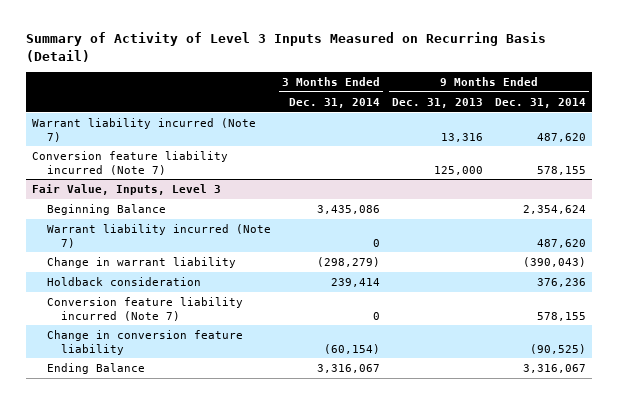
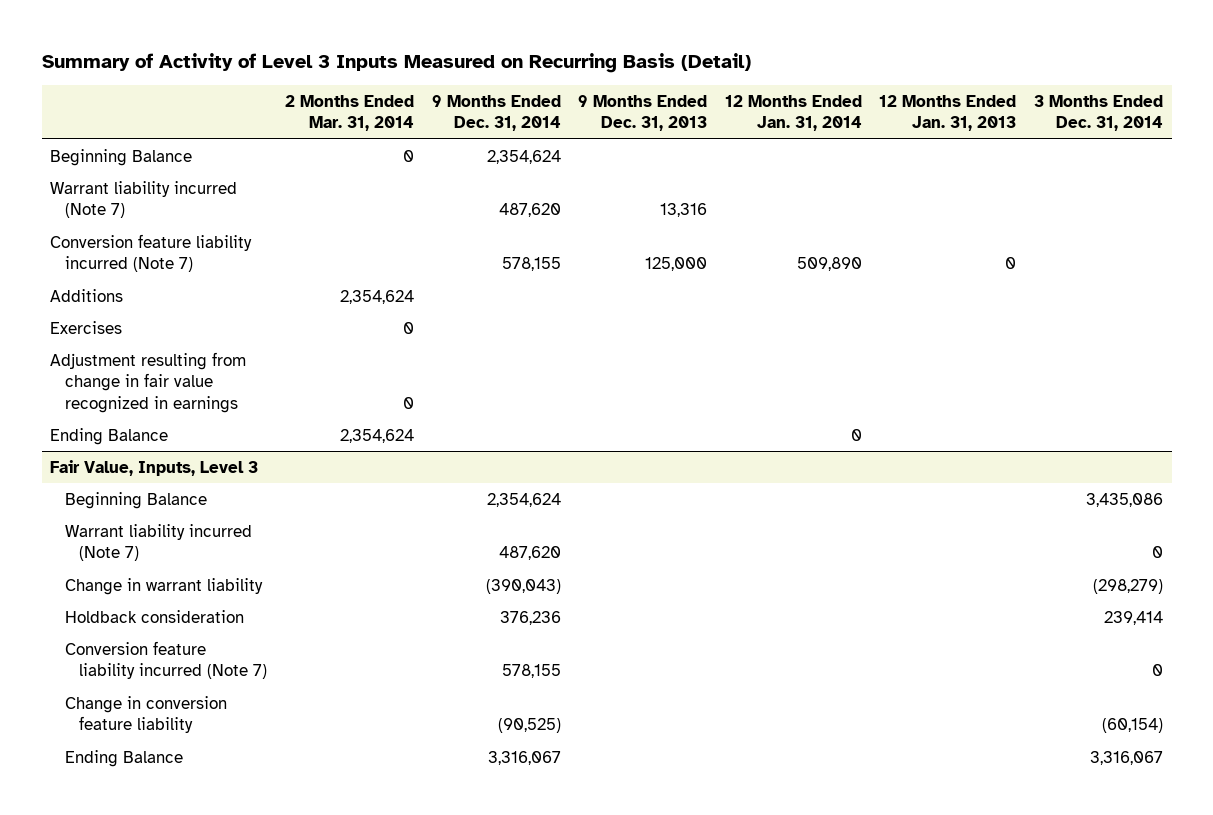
none -> [285,94,415,132] 2 Months Ended Mar. 31, 2014
none -> [724,94,862,132] 12 Months Ended Jan. 31, 2014
none -> [879,94,1017,132] 12 Months Ended Jan. 31, 2013
none -> [50,148,193,166] Beginning Balance
none -> [50,288,124,302] Additions
none -> [50,320,123,334] Exercises
none -> [50,351,247,414] Adjustment resulting from change in fair value recognized in earnings
none -> [50,427,169,445] Ending Balance

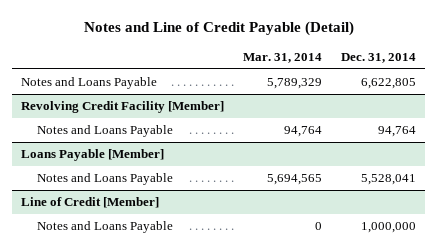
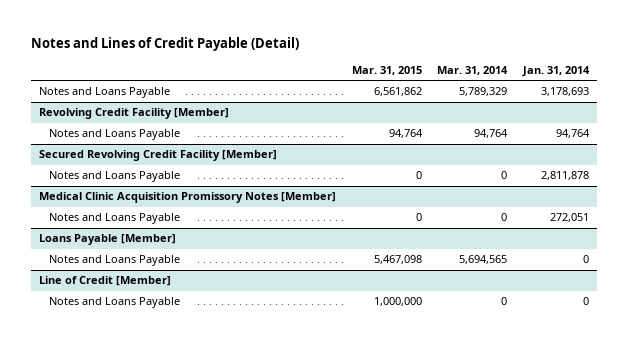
[83,21,354,37] Notes and Line of Credit Payable (Detail) -> [31,37,300,52] Notes and Lines of Credit Payable (Detail)
[341,53,417,64] Dec. 31, 2014 -> none
none -> [351,65,422,75] Mar. 31, 2015
none -> [521,65,590,77] Jan. 31, 2014
none -> [38,150,277,162] Secured Revolving Credit Facility [Member]
none -> [49,171,181,183] Notes and Loans Payable
none -> [38,192,336,204] Medical Clinic Acquisition Promissory Notes [Member]
none -> [49,213,181,225] Notes and Loans Payable

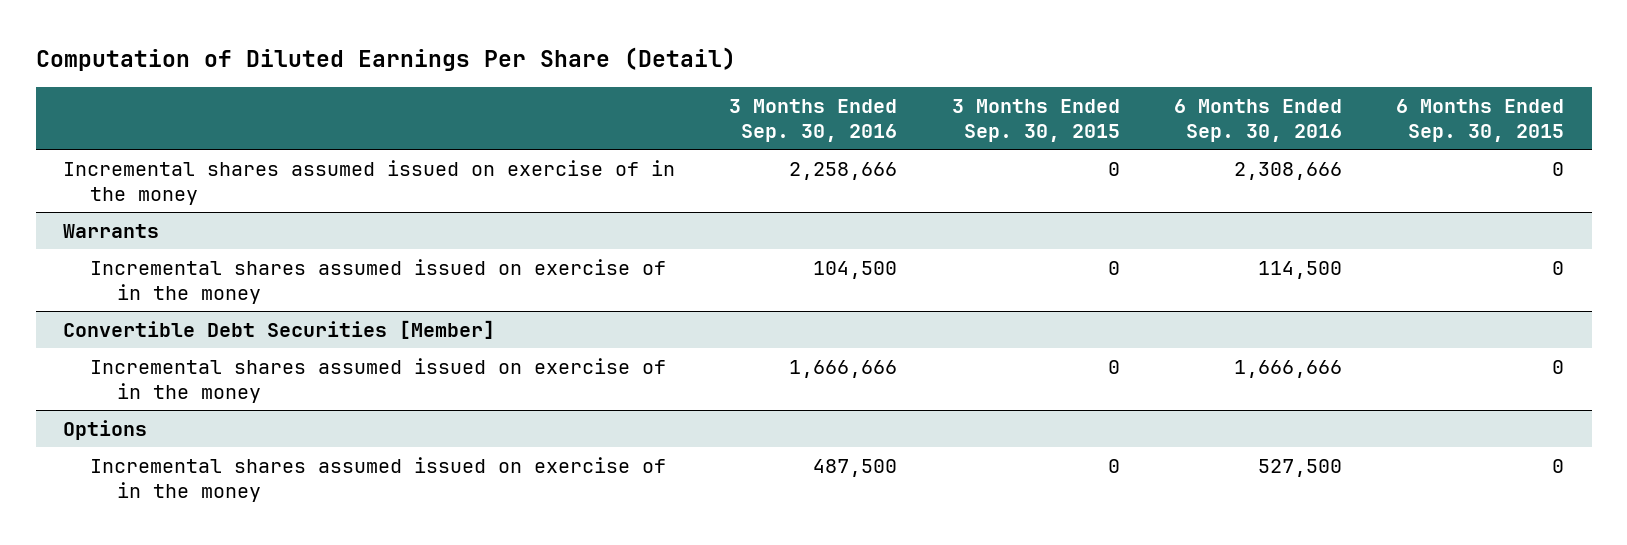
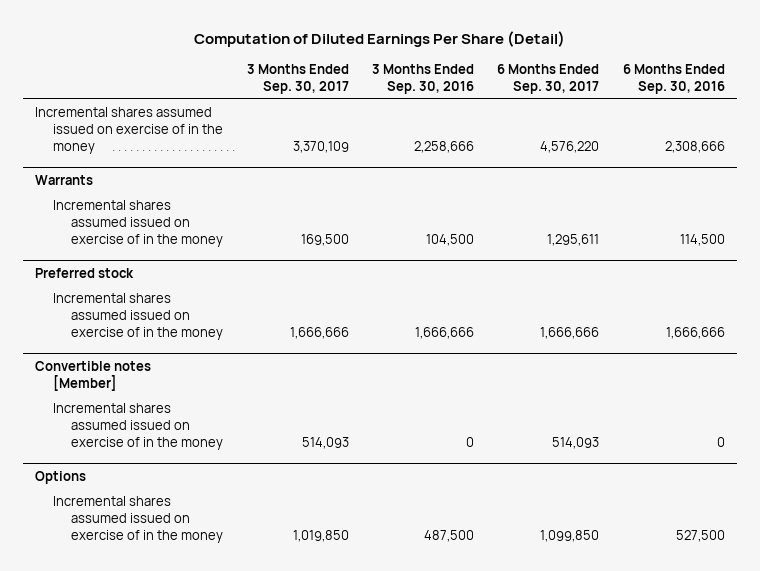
[951,98,1120,142] 3 Months Ended Sep. 30, 2015 -> none
[1396,98,1565,142] 6 Months Ended Sep. 30, 2015 -> none
none -> [246,64,349,95] 3 Months Ended Sep. 30, 2017
none -> [497,64,600,95] 6 Months Ended Sep. 30, 2017
[62,319,495,339] Convertible Debt Securities [Member] -> none
none -> [35,267,135,278] Preferred stock
none -> [35,360,152,391] Convertible notes [Member]
none -> [53,403,224,451] Incremental shares assumed issued on exercise of in the money

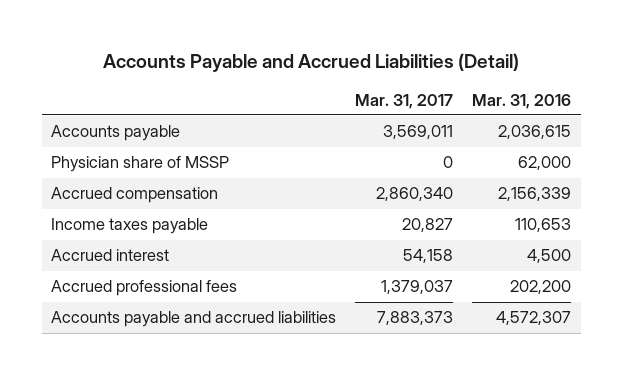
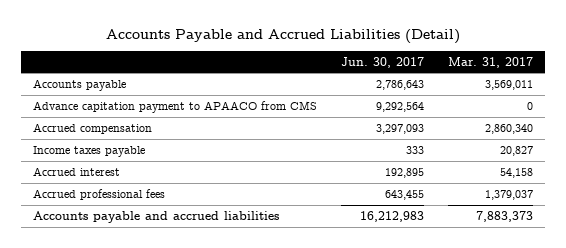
[472,93,572,109] Mar. 31, 2016 -> none
none -> [340,56,424,68] Jun. 30, 2017
[51,156,230,173] Physician share of MSSP -> none
none -> [32,100,317,113] Advance capitation payment to APAACO from CMS

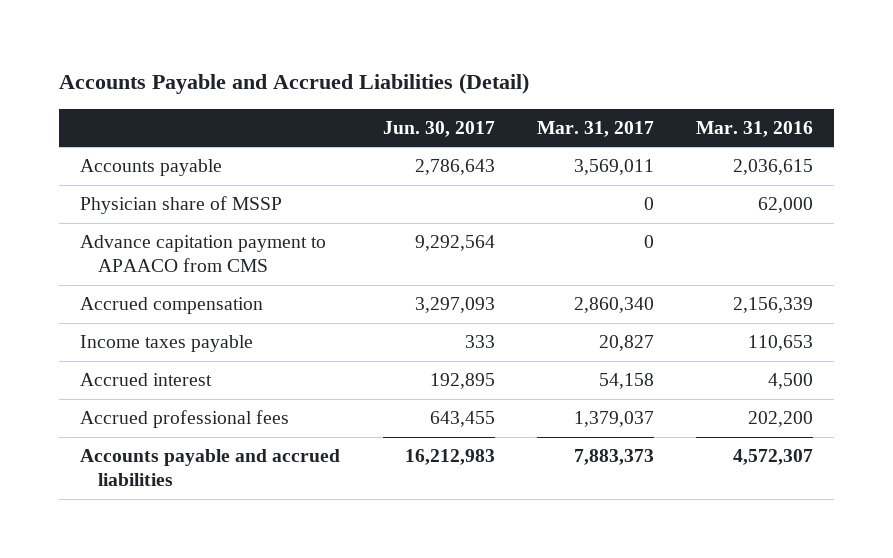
none -> [695,120,813,137] Mar. 31, 2016
none -> [80,196,283,215] Physician share of MSSP

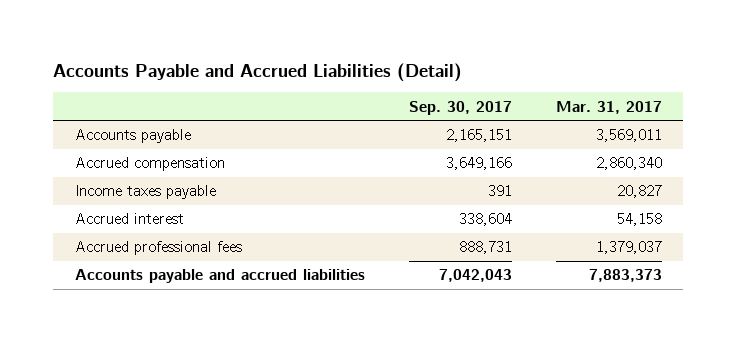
[382,120,495,137] Jun. 30, 2017 -> none
[695,120,813,137] Mar. 31, 2016 -> none
none -> [408,100,512,115] Sep. 30, 2017
[80,196,283,215] Physician share of MSSP -> none
[80,235,327,273] Advance capitation payment to APAACO from CMS -> none

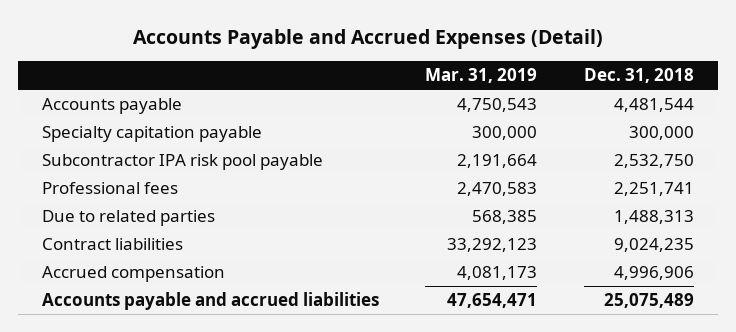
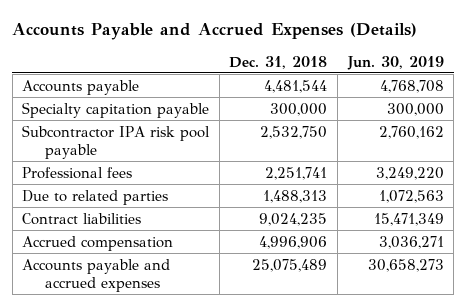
[132,29,603,50] Accounts Payable and Accrued Expenses (Detail) -> [12,23,418,41] Accounts Payable and Accrued Expenses (Details)
[425,68,538,84] Mar. 31, 2019 -> none
none -> [346,55,444,70] Jun. 30, 2019
[41,292,379,311] Accounts payable and accrued liabilities -> [22,258,171,292] Accounts payable and accrued expenses

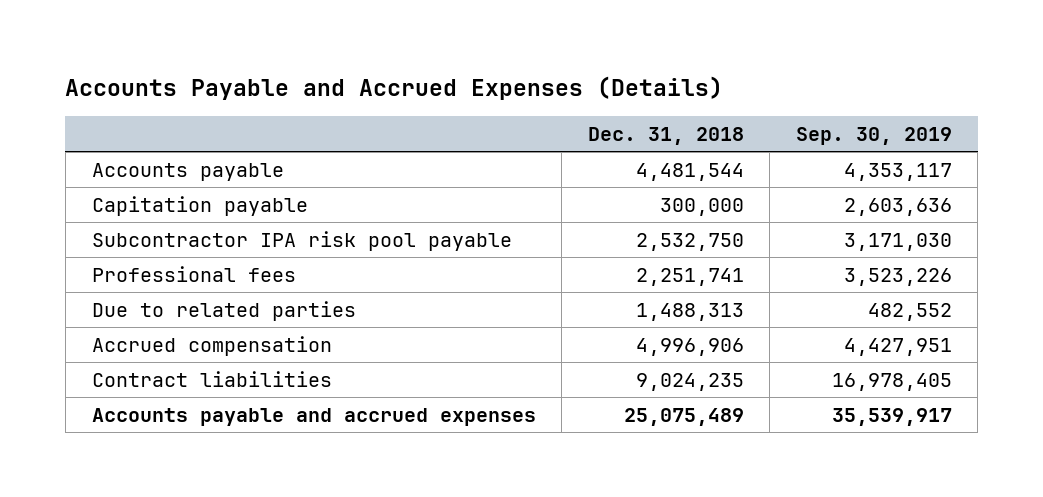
[346,55,444,70] Jun. 30, 2019 -> none
none -> [795,126,952,145] Sep. 30, 2019
[22,101,210,118] Specialty capitation payable -> [91,195,308,216] Capitation payable
[22,212,142,225] Contract liabilities -> [91,370,332,387] Contract liabilities

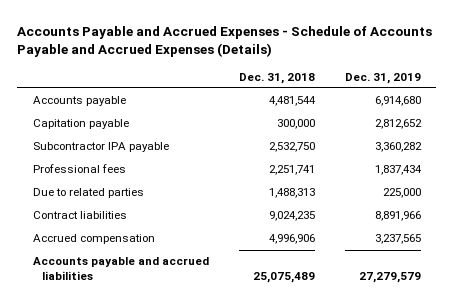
[65,76,724,101] Accounts Payable and Accrued Expenses (Details) -> [17,25,433,57] Accounts Payable and Accrued Expenses - Schedule of Accounts Payable and Accrued Expenses (Details)
[795,126,952,145] Sep. 30, 2019 -> none
none -> [344,72,421,84] Dec. 31, 2019
[91,230,512,251] Subcontractor IPA risk pool payable -> [32,142,169,153] Subcontractor IPA payable
[91,335,332,356] Accrued compensation -> [32,234,155,245] Accrued compensation
[91,407,536,426] Accounts payable and accrued expenses -> [32,257,209,280] Accounts payable and accrued liabilities

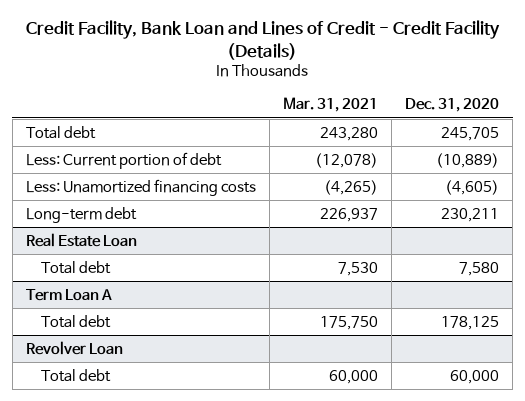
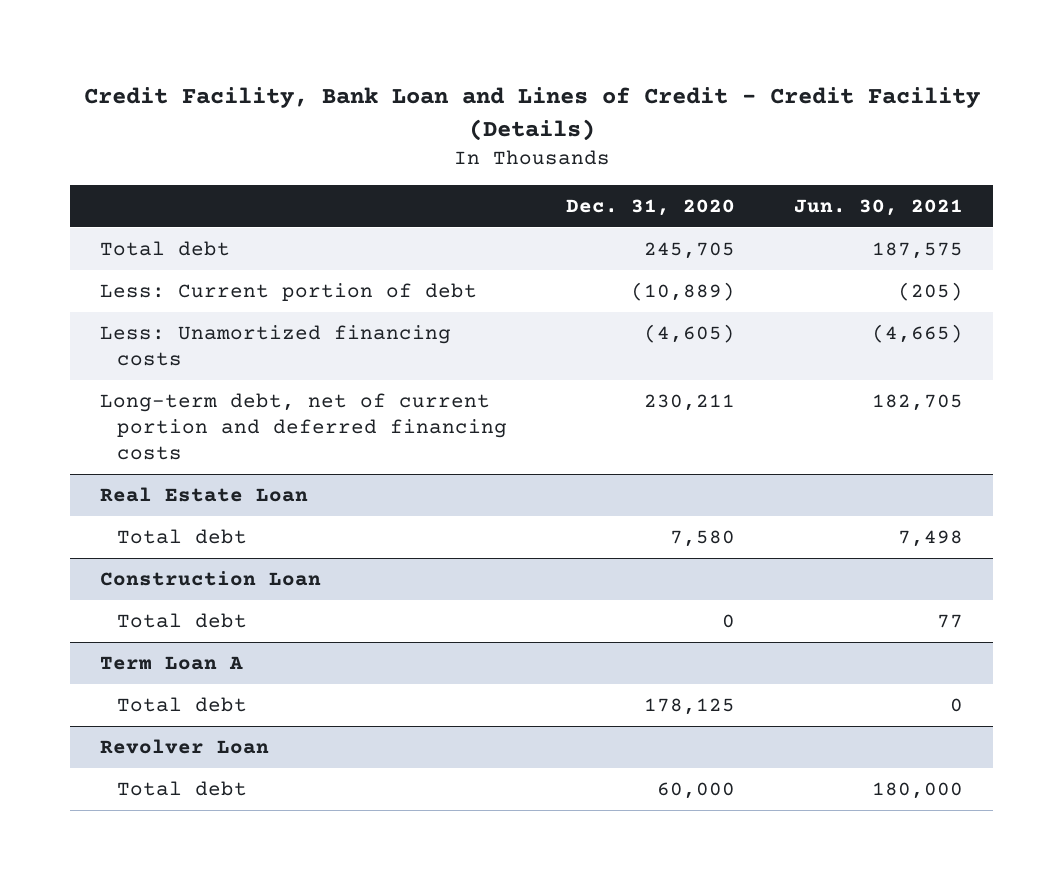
[282,97,378,113] Mar. 31, 2021 -> none
none -> [794,198,964,216] Jun. 30, 2021
[25,206,137,223] Long-term debt -> [100,393,507,461] Long-term debt, net of current portion and deferred financing costs
none -> [100,571,322,587] Construction Loan
none -> [116,613,247,629] Total debt

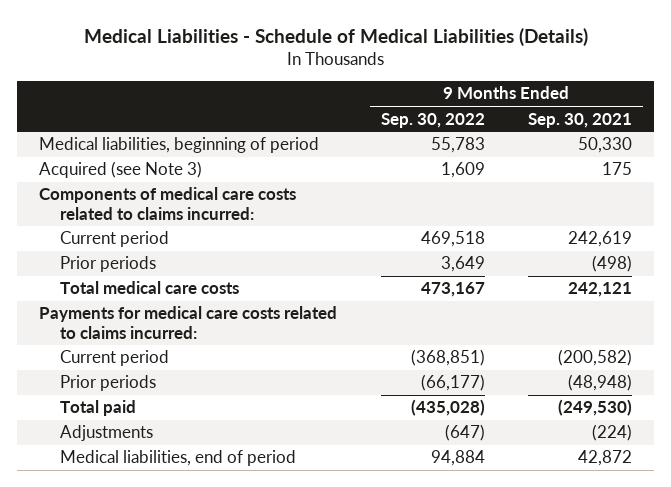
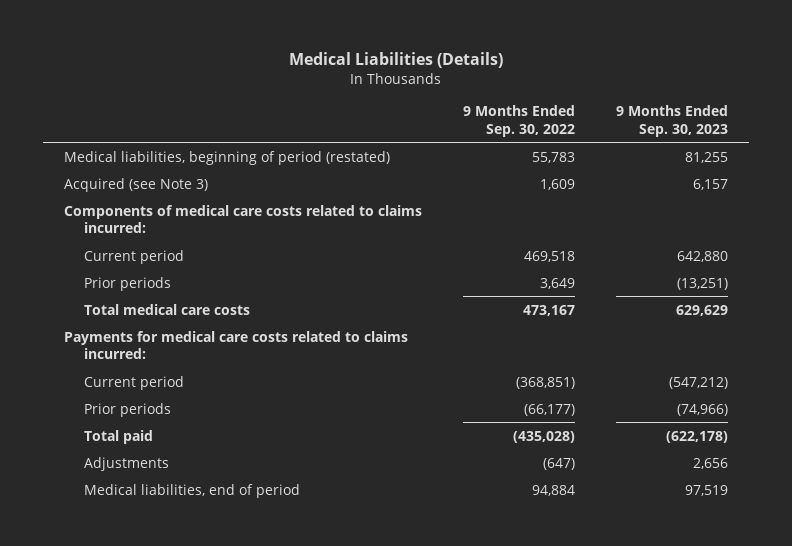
[83,27,588,46] Medical Liabilities - Schedule of Medical Liabilities (Details) -> [288,51,503,68] Medical Liabilities (Details)
[528,112,633,128] Sep. 30, 2021 -> none
none -> [616,105,729,137] 9 Months Ended Sep. 30, 2023
[39,137,320,154] Medical liabilities, beginning of period -> [63,150,390,165] Medical liabilities, beginning of period (restated)

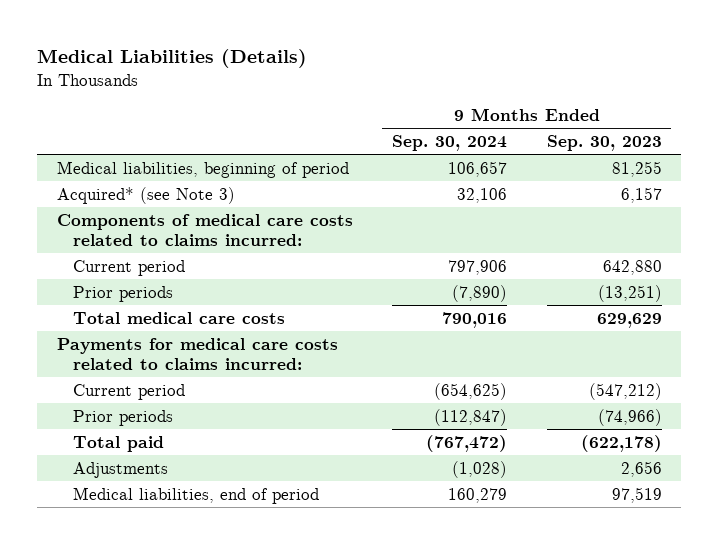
[462,105,575,137] 9 Months Ended Sep. 30, 2022 -> none
none -> [392,134,508,151] Sep. 30, 2024
[63,150,390,165] Medical liabilities, beginning of period (restated) -> [56,160,349,178] Medical liabilities, beginning of period
[63,177,208,192] Acquired (see Note 3) -> [56,186,235,204] Acquired* (see Note 3)

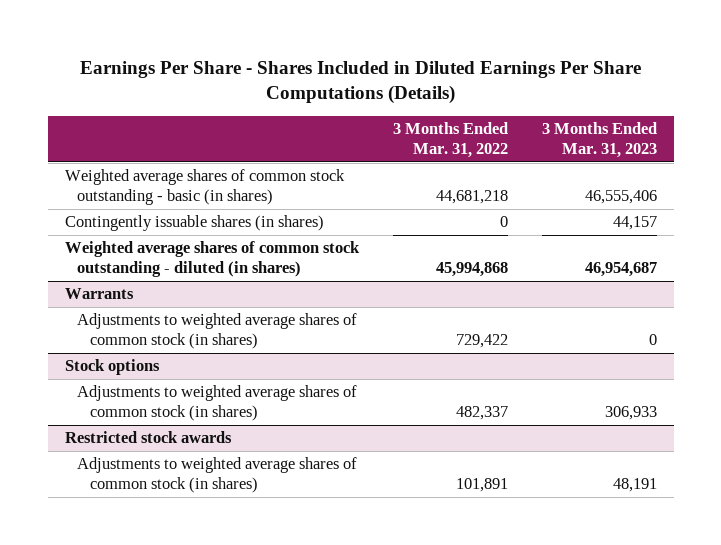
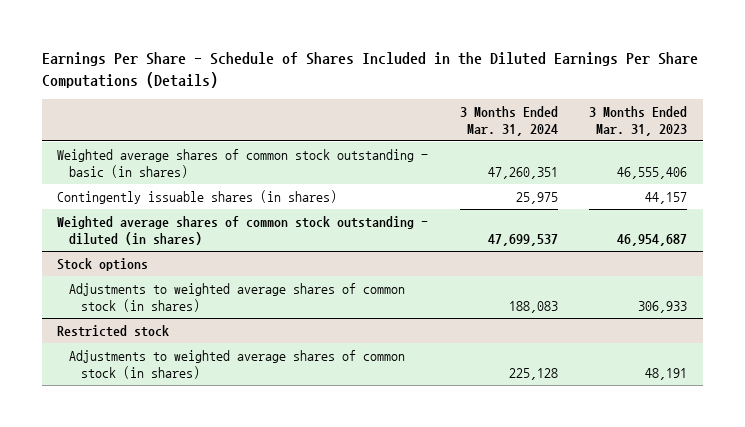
[79,60,641,105] Earnings Per Share - Shares Included in Diluted Earnings Per Share Computations (Details) -> [41,52,698,88] Earnings Per Share - Schedule of Shares Included in the Diluted Earnings Per Share Computations (Details)
[392,122,508,159] 3 Months Ended Mar. 31, 2022 -> none
none -> [459,105,558,136] 3 Months Ended Mar. 31, 2024
[64,288,134,300] Warrants -> none
[77,313,358,350] Adjustments to weighted average shares of common stock (in shares) -> none
[64,431,232,444] Restricted stock awards -> [57,324,170,337] Restricted stock

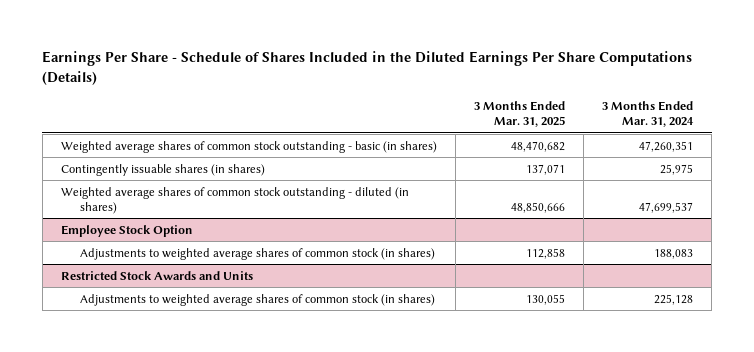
[589,105,688,136] 3 Months Ended Mar. 31, 2023 -> none
none -> [473,100,565,128] 3 Months Ended Mar. 31, 2025
[57,257,149,271] Stock options -> [60,224,193,237] Employee Stock Option
[57,324,170,337] Restricted stock -> [60,270,253,280] Restricted Stock Awards and Units

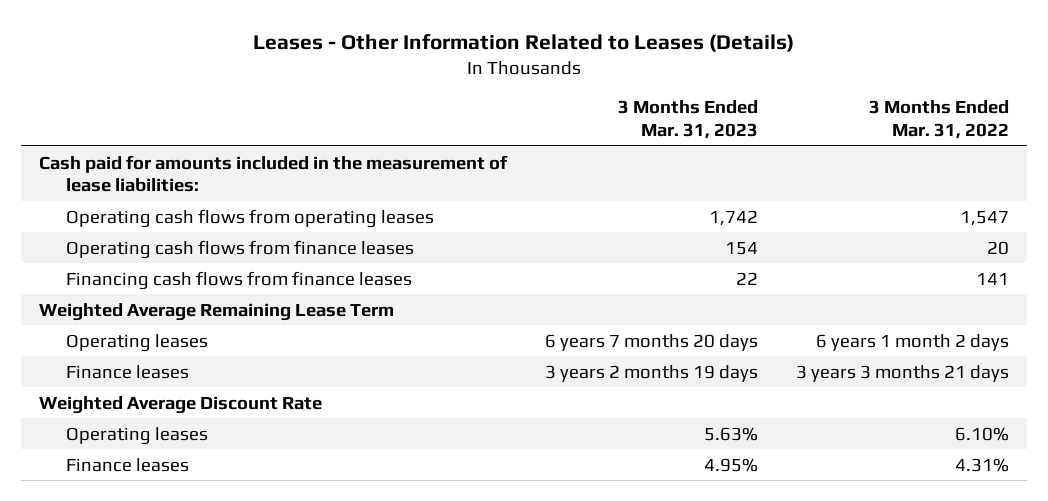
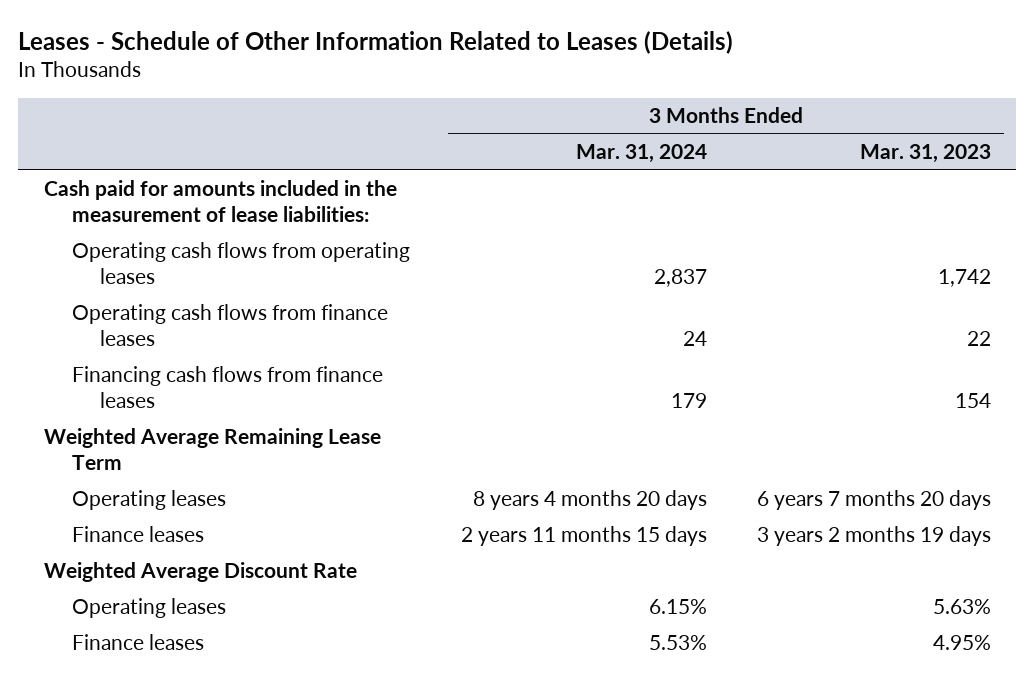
[253,33,795,52] Leases - Other Information Related to Leases (Details) -> [18,30,734,54] Leases - Schedule of Other Information Related to Leases (Details)
[868,100,1009,139] 3 Months Ended Mar. 31, 2022 -> none
none -> [575,144,707,164] Mar. 31, 2024
[725,241,759,255] 154 -> [967,330,992,346] 22
[736,271,759,285] 22 -> [955,392,992,408] 154

